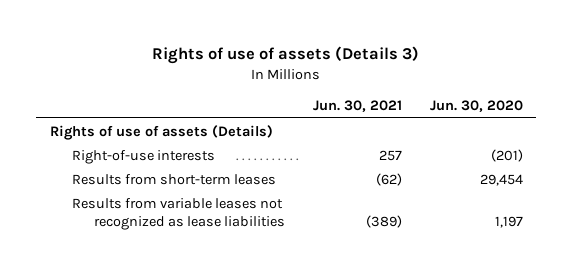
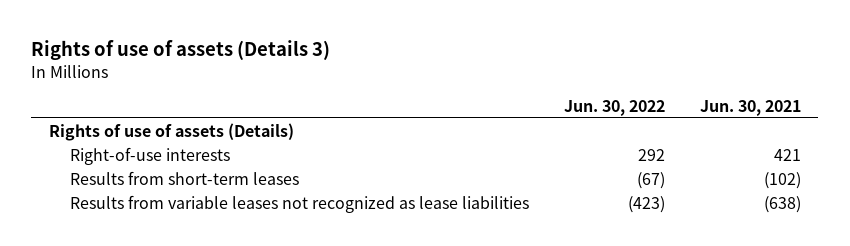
[429,100,523,113] Jun. 30, 2020 -> none
none -> [564,99,666,116] Jun. 30, 2022
[378,149,402,161] 257 -> [774,148,802,161] 421
[375,172,402,186] (62) -> [764,171,802,189] (102)
[365,214,402,228] (389) -> [764,195,802,213] (638)

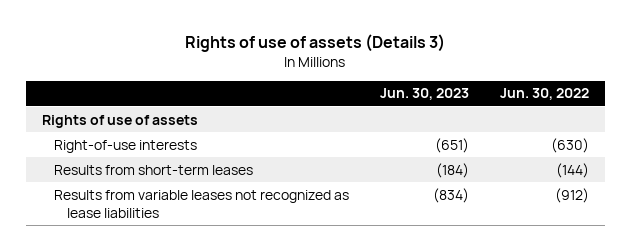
[700,99,802,116] Jun. 30, 2021 -> none
none -> [380,88,470,101] Jun. 30, 2023
[48,122,294,141] Rights of use of assets (Details) -> [41,114,198,128] Rights of use of assets
[638,148,666,161] 292 -> [551,137,590,153] (630)
[637,171,666,189] (67) -> [556,162,590,178] (144)
[628,195,666,213] (423) -> [555,187,590,203] (912)

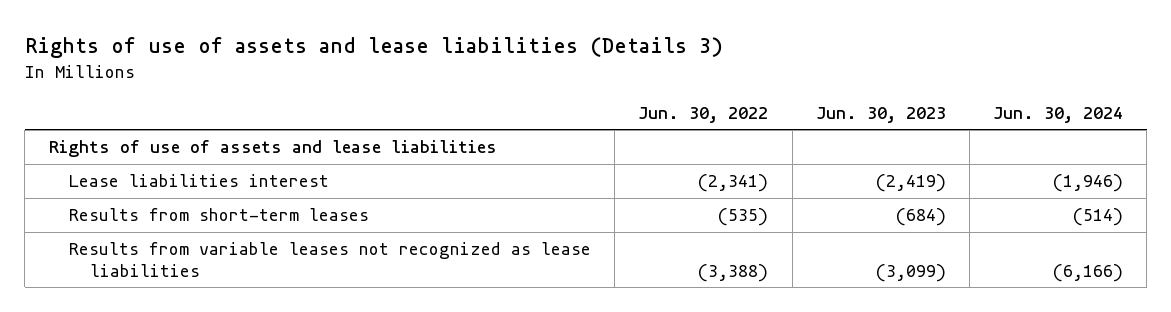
[185,33,446,52] Rights of use of assets (Details 3) -> [24,37,723,59] Rights of use of assets and lease liabilities (Details 3)
none -> [992,106,1123,123] Jun. 30, 2024
[54,139,198,153] Right-of-use interests -> none
[41,114,198,128] Rights of use of assets -> [48,140,497,158] Rights of use of assets and lease liabilities
none -> [69,174,330,188] Lease liabilities interest
[436,162,470,178] (184) -> [895,208,946,227] (684)
[556,162,590,178] (144) -> [718,208,769,227] (535)
[433,187,470,203] (834) -> [875,263,946,282] (3,099)
[555,187,590,203] (912) -> [698,263,769,282] (3,388)

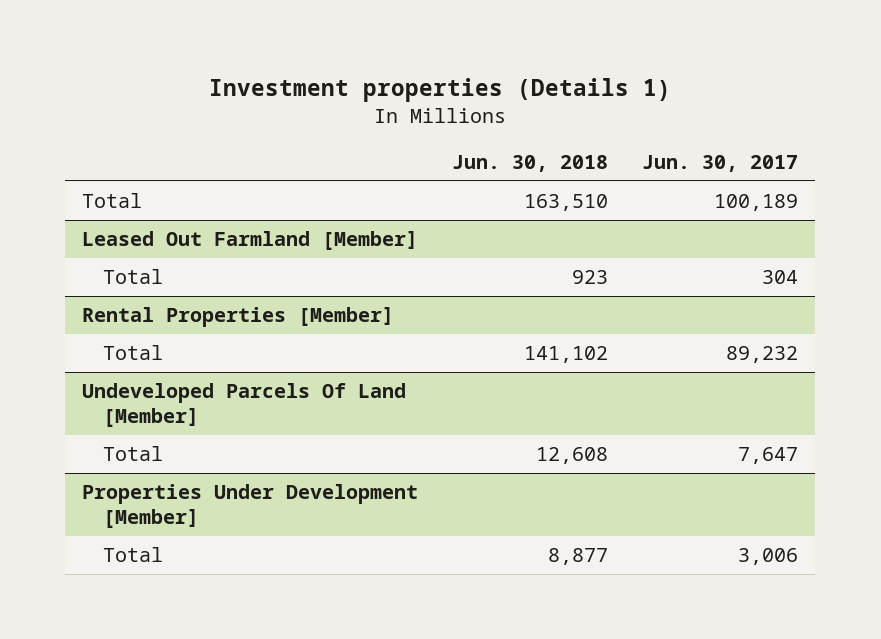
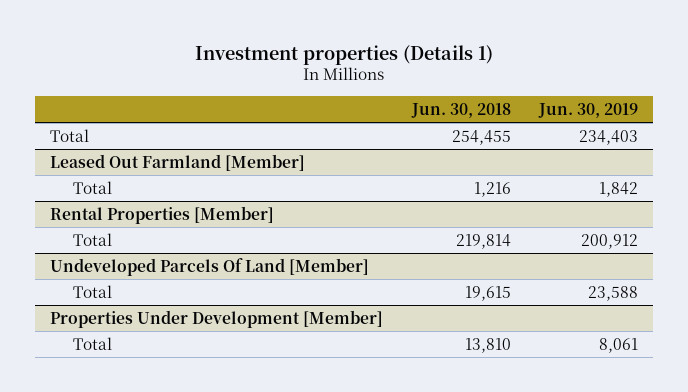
[642,154,799,172] Jun. 30, 2017 -> none
none -> [538,102,639,118] Jun. 30, 2019
[524,194,609,212] 163,510 -> [451,129,511,145] 254,455
[572,270,609,285] 923 -> [473,181,511,197] 1,216
[524,346,609,364] 141,102 -> [455,233,511,249] 219,814
[536,447,609,465] 12,608 -> [464,285,511,301] 19,615
[548,548,609,566] 8,877 -> [464,337,511,353] 13,810

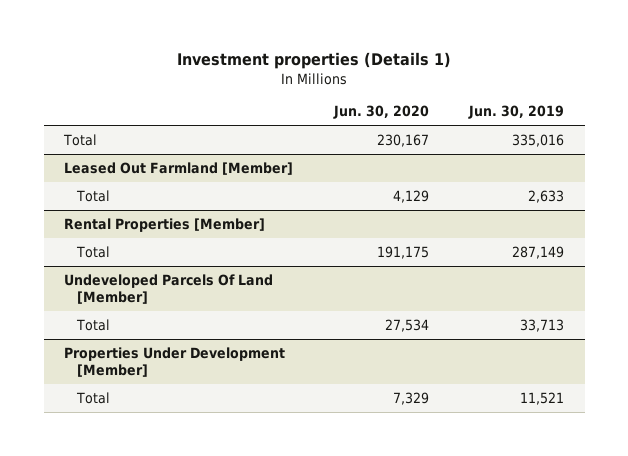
[410,102,511,118] Jun. 30, 2018 -> none
none -> [332,105,429,120] Jun. 30, 2020
[579,129,639,145] 234,403 -> [512,133,565,147] 335,016
[599,181,639,197] 1,842 -> [528,189,565,203] 2,633
[581,233,639,249] 200,912 -> [512,245,565,259] 287,149
[588,285,639,301] 23,588 -> [520,318,565,332] 33,713
[599,337,639,353] 8,061 -> [520,391,565,405] 11,521

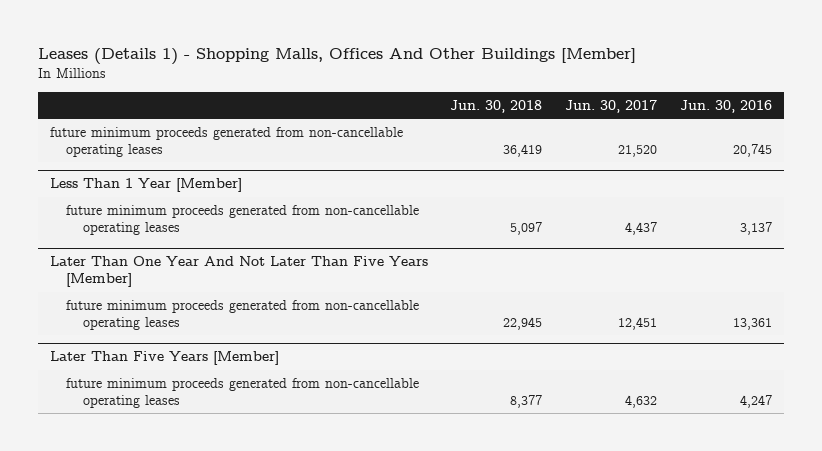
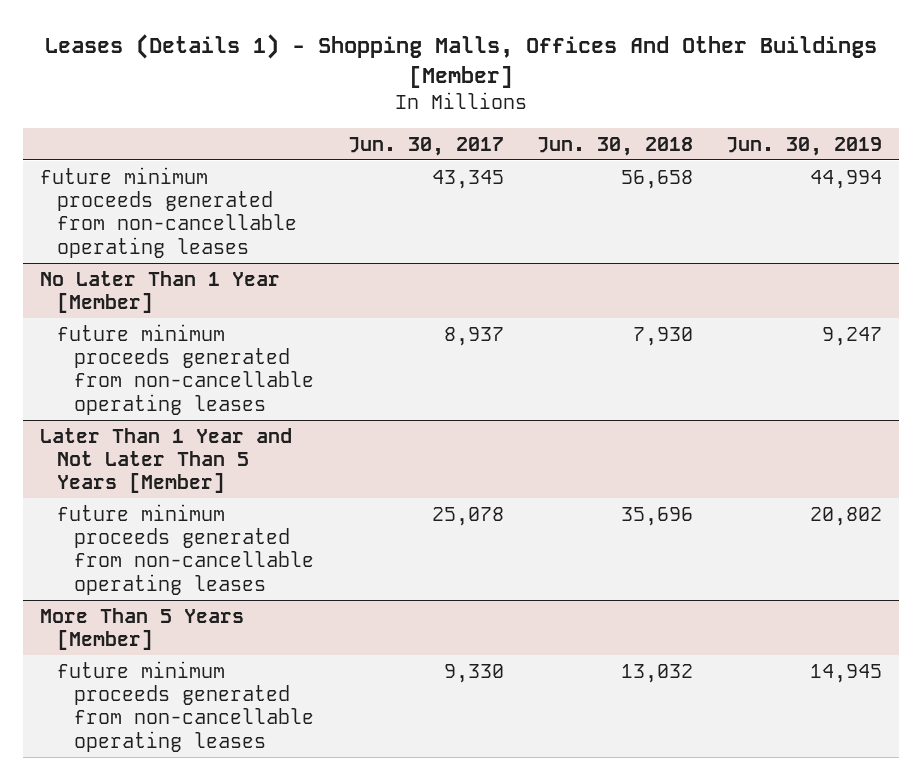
[680,99,773,113] Jun. 30, 2016 -> none
none -> [726,136,883,156] Jun. 30, 2019
[503,143,543,157] 36,419 -> [620,169,693,189] 56,658
[618,144,658,157] 21,520 -> [431,169,504,189] 43,345
[49,178,242,193] Less Than 1 Year [Member] -> [39,270,280,313] No Later Than 1 Year [Member]
[510,221,543,235] 5,097 -> [632,326,693,346] 7,930
[625,221,658,235] 4,437 -> [443,326,504,346] 8,937
[49,256,428,288] Later Than One Year And Not Later Than Five Years [Member] -> [39,427,292,494] Later Than 1 Year and Not Later Than 5 Years [Member]
[503,316,543,330] 22,945 -> [620,506,693,526] 35,696
[618,316,658,330] 12,451 -> [431,506,504,526] 25,078
[49,351,279,366] Later Than Five Years [Member] -> [39,607,244,650] More Than 5 Years [Member]
[510,394,543,408] 8,377 -> [620,663,693,683] 13,032
[625,394,658,408] 4,632 -> [443,663,504,683] 9,330

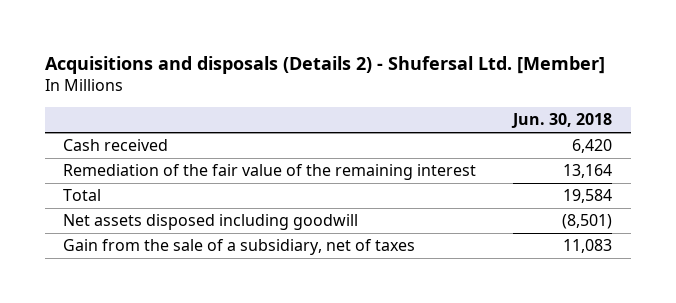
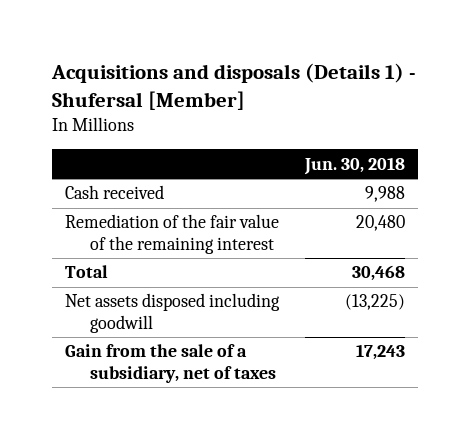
[44,55,605,74] Acquisitions and disposals (Details 2) - Shufersal Ltd. [Member] -> [50,63,416,111] Acquisitions and disposals (Details 1) - Shufersal [Member]
[572,139,613,154] 6,420 -> [365,186,406,203] 9,988
[563,164,613,179] 13,164 -> [356,215,406,232] 20,480
[563,189,613,204] 19,584 -> [352,265,406,282] 30,468
[562,214,613,230] (8,501) -> [345,294,406,311] (13,225)
[563,239,613,254] 11,083 -> [356,344,406,361] 17,243

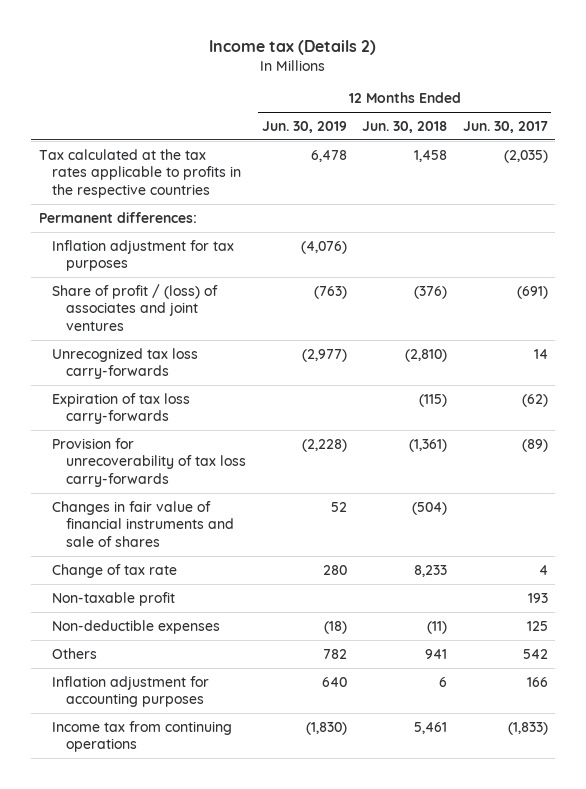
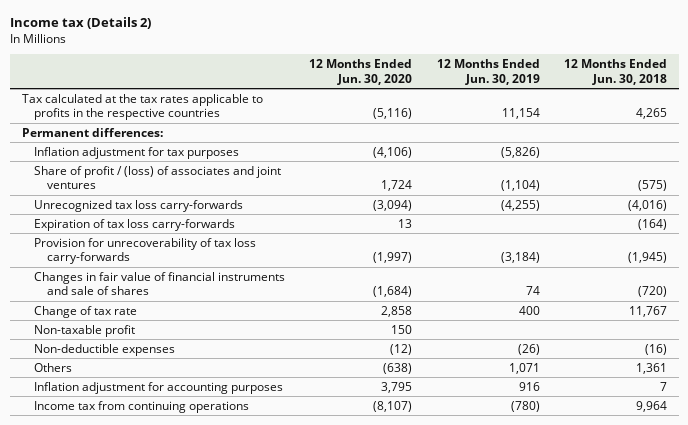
[462,121,548,134] Jun. 30, 2017 -> none
none -> [309,59,413,85] 12 Months Ended Jun. 30, 2020
[310,149,347,162] 6,478 -> [501,108,540,120] 11,154
[414,149,448,162] 1,458 -> [635,108,667,120] 4,265
[300,240,347,254] (4,076) -> [500,146,540,158] (5,826)
[313,285,347,299] (763) -> [500,180,540,192] (1,104)
[414,285,448,299] (376) -> [637,180,667,192] (575)
[301,348,347,362] (2,977) -> [500,199,540,211] (4,255)
[405,348,448,362] (2,810) -> [627,199,667,211] (4,016)
[419,393,448,407] (115) -> [637,218,667,230] (164)
[301,438,347,452] (2,228) -> [500,252,540,264] (3,184)
[409,438,448,452] (1,361) -> [627,252,667,264] (1,945)
[330,501,347,512] 52 -> [525,286,540,296] 74
[412,501,448,515] (504) -> [637,286,667,298] (720)
[322,564,347,575] 280 -> [518,305,540,315] 400
[414,564,448,577] 8,233 -> [628,305,667,317] 11,767
[323,620,347,634] (18) -> [517,343,540,355] (26)
[427,620,448,634] (11) -> [644,343,667,355] (16)
[322,648,347,659] 782 -> [508,362,540,374] 1,071
[425,648,448,659] 941 -> [635,362,667,374] 1,361
[321,676,347,687] 640 -> [518,381,540,391] 916
[439,676,448,687] 6 -> [659,381,667,391] 7
[305,721,347,735] (1,830) -> [510,400,540,412] (780)
[414,721,448,734] 5,461 -> [635,400,667,412] 9,964

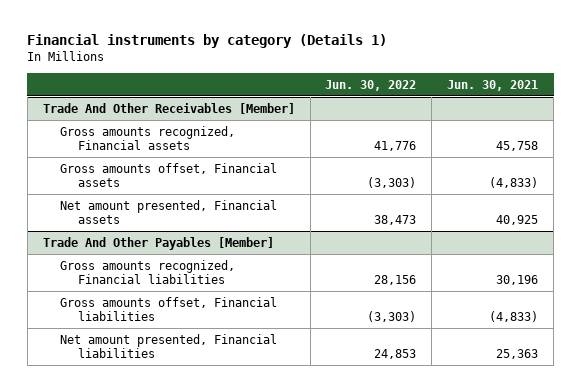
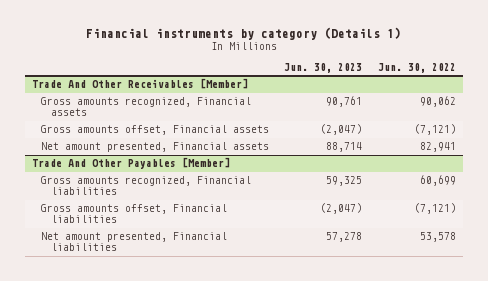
[447,79,539,91] Jun. 30, 2021 -> none
none -> [284,62,363,73] Jun. 30, 2023
[374,140,417,151] 41,776 -> [419,96,456,108] 90,062
[367,176,417,188] (3,303) -> [413,124,456,136] (7,121)
[374,214,417,225] 38,473 -> [419,142,456,153] 82,941
[374,274,417,285] 28,156 -> [419,175,456,187] 60,699
[367,310,417,322] (3,303) -> [413,203,456,215] (7,121)
[374,348,417,359] 24,853 -> [419,232,456,243] 53,578

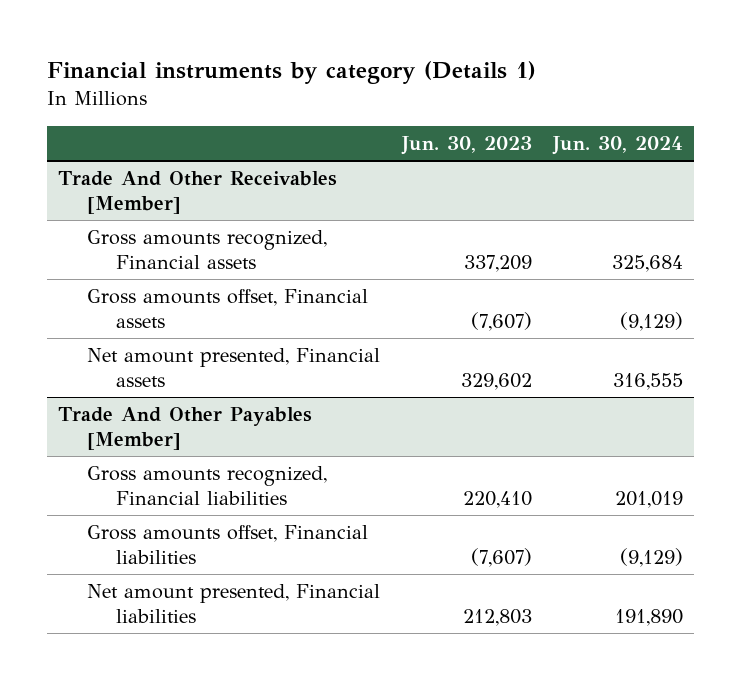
[377,62,456,73] Jun. 30, 2022 -> none
none -> [552,135,684,155] Jun. 30, 2024
[326,96,363,108] 90,761 -> [463,254,532,272] 337,209
[320,124,363,136] (2,047) -> [470,311,532,331] (7,607)
[326,142,363,153] 88,714 -> [460,372,532,390] 329,602
[326,176,363,187] 59,325 -> [462,490,532,508] 220,410
[320,203,363,215] (2,047) -> [470,547,532,567] (7,607)
[326,232,363,243] 57,278 -> [462,608,532,626] 212,803

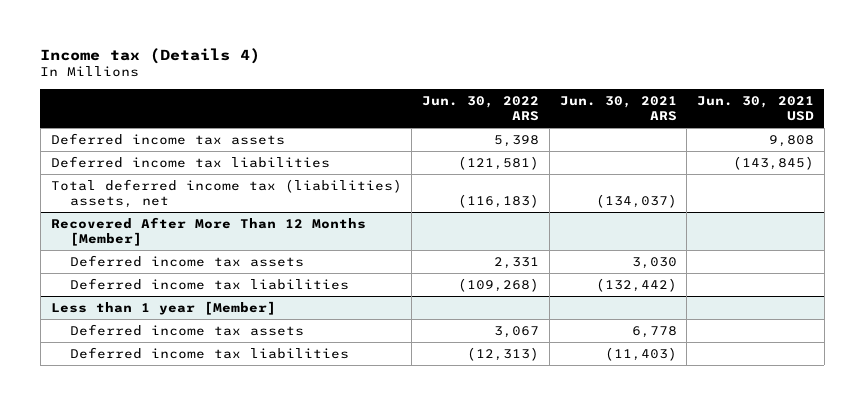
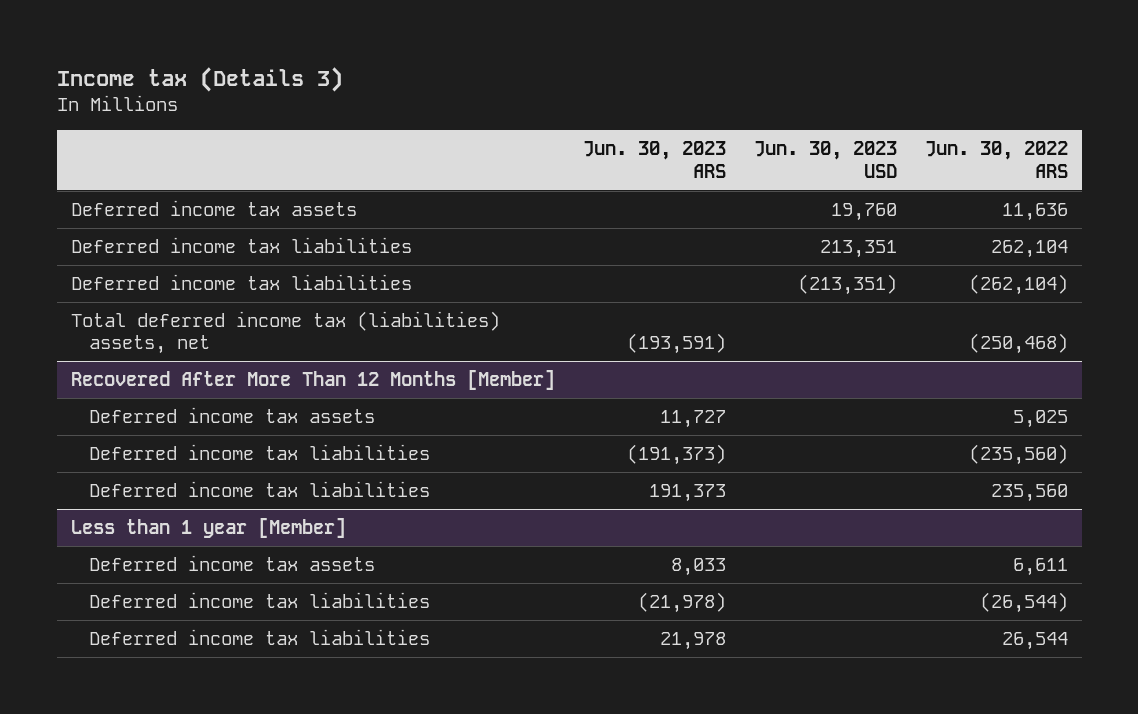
[40,47,261,64] Income tax (Details 4) -> [56,67,343,93] Income tax (Details 3)
[559,95,677,121] Jun. 30, 2021 ARS -> none
[697,95,815,121] Jun. 30, 2021 USD -> none
none -> [582,141,726,178] Jun. 30, 2023 ARS
none -> [753,141,897,178] Jun. 30, 2023 USD
[494,134,540,147] 5,398 -> [1001,203,1068,222] 11,636
[458,155,540,170] (121,581) -> [990,240,1068,259] 262,104
none -> [70,274,412,291] Deferred income tax liabilities
[458,194,540,209] (116,183) -> [968,333,1068,355] (250,468)
[494,256,540,269] 2,331 -> [1012,410,1068,429] 5,025
[458,277,540,292] (109,268) -> [968,444,1068,466] (235,560)
none -> [89,481,431,498] Deferred income tax liabilities
[494,325,540,338] 3,067 -> [1012,558,1068,577] 6,611
[467,346,540,361] (12,313) -> [979,592,1068,614] (26,544)
none -> [89,629,431,646] Deferred income tax liabilities

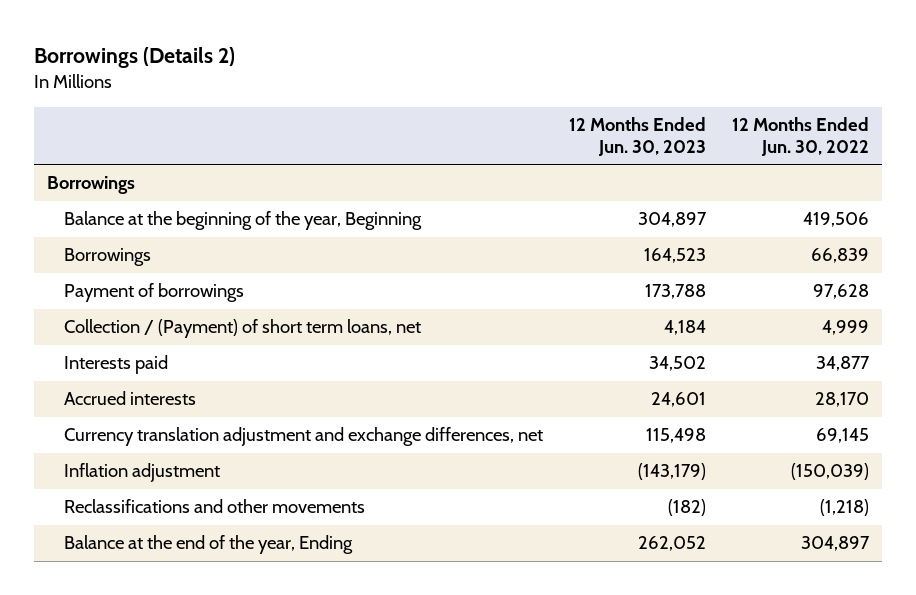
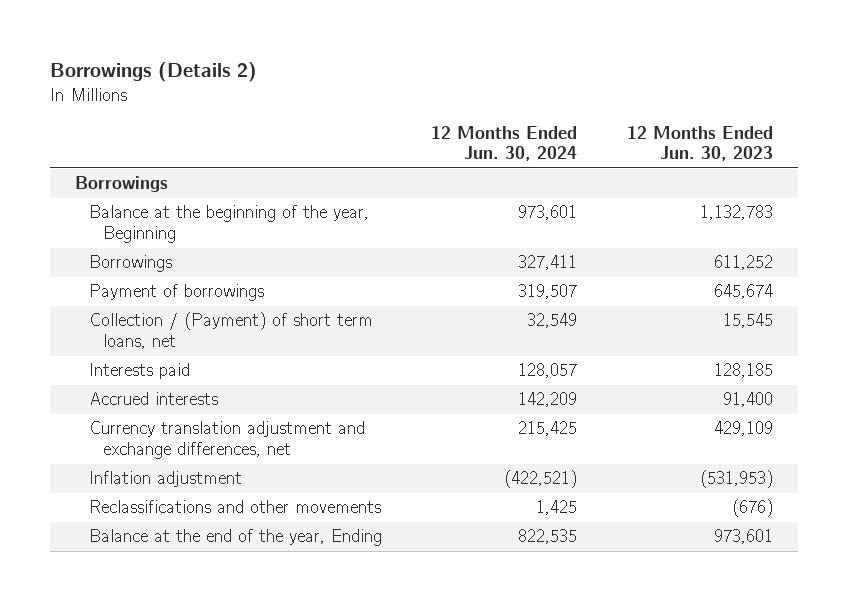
[731,117,869,156] 12 Months Ended Jun. 30, 2022 -> none
none -> [431,125,578,162] 12 Months Ended Jun. 30, 2024
[637,212,707,228] 304,897 -> [699,205,773,221] 1,132,783
[643,248,706,264] 164,523 -> [713,255,773,271] 611,252
[644,284,706,300] 173,788 -> [713,284,773,300] 645,674
[663,320,706,336] 4,184 -> [722,313,773,329] 15,545
[648,356,706,372] 34,502 -> [713,363,773,379] 128,185
[650,392,706,408] 24,601 -> [722,392,773,408] 91,400
[645,428,706,444] 115,498 -> [713,421,773,437] 429,109
[637,463,706,481] (143,179) -> [699,470,773,489] (531,953)
[667,499,706,517] (182) -> [731,499,773,518] (676)
[637,536,706,552] 262,052 -> [713,529,773,545] 973,601

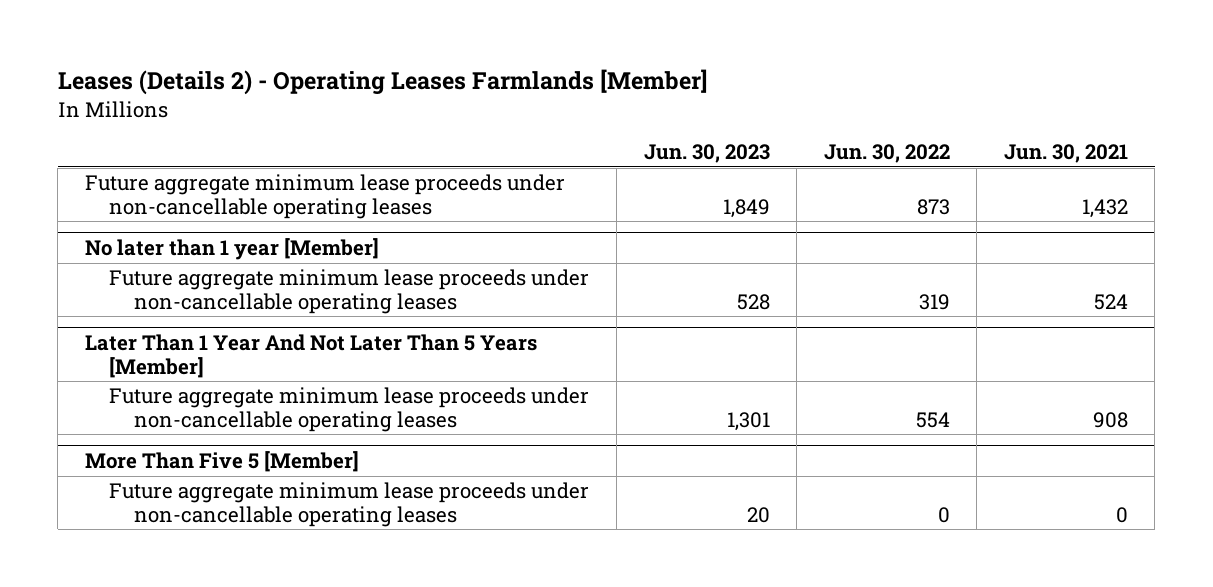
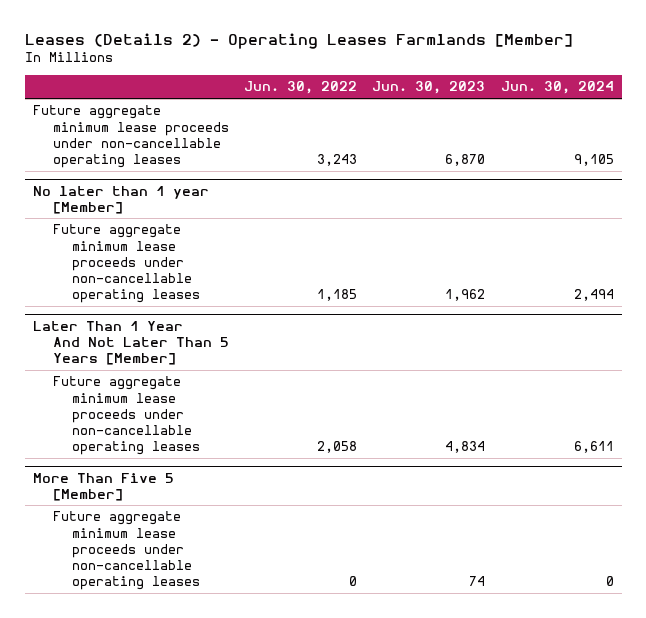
[1003,144,1128,164] Jun. 30, 2021 -> none
none -> [500,81,614,95] Jun. 30, 2024
[722,198,770,218] 1,849 -> [445,154,486,167] 6,870
[916,198,950,215] 873 -> [316,154,357,167] 3,243
[736,293,770,310] 528 -> [445,289,486,302] 1,962
[918,293,950,310] 319 -> [316,289,357,302] 1,185
[726,411,770,431] 1,301 -> [445,441,486,454] 4,834
[915,411,950,428] 554 -> [316,441,357,454] 2,058
[746,506,770,523] 20 -> [469,576,486,587] 74

